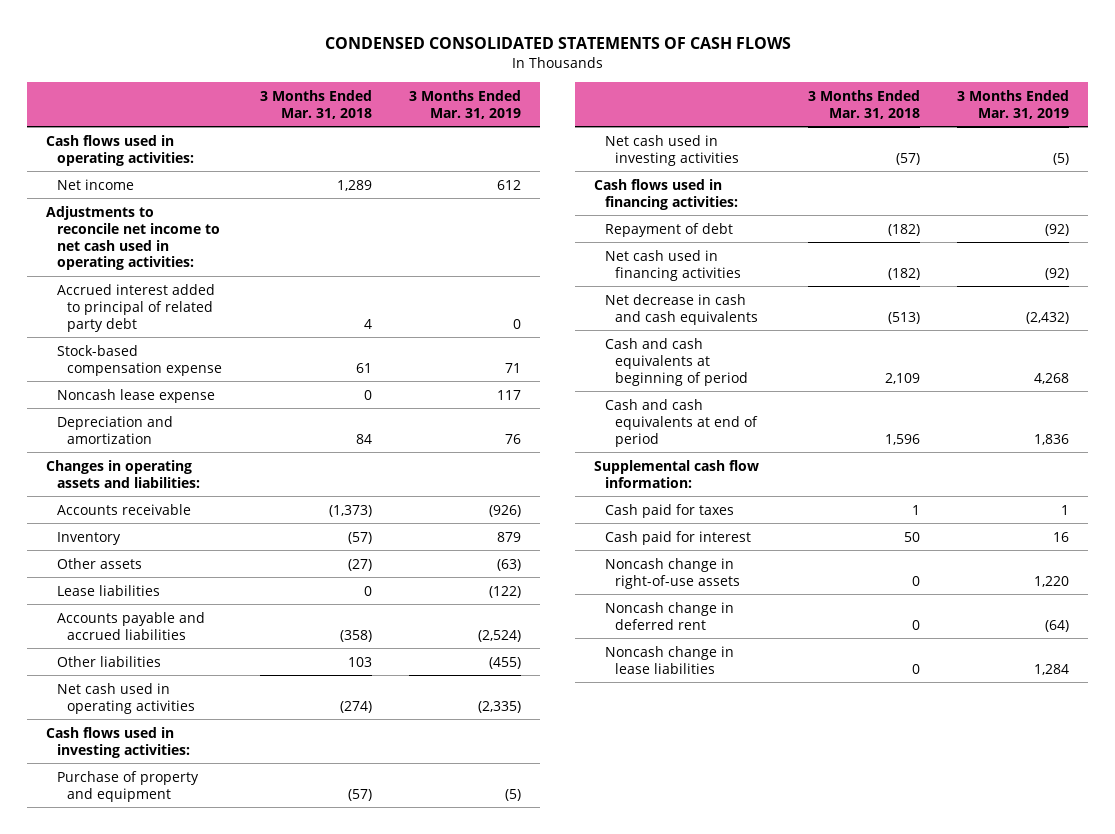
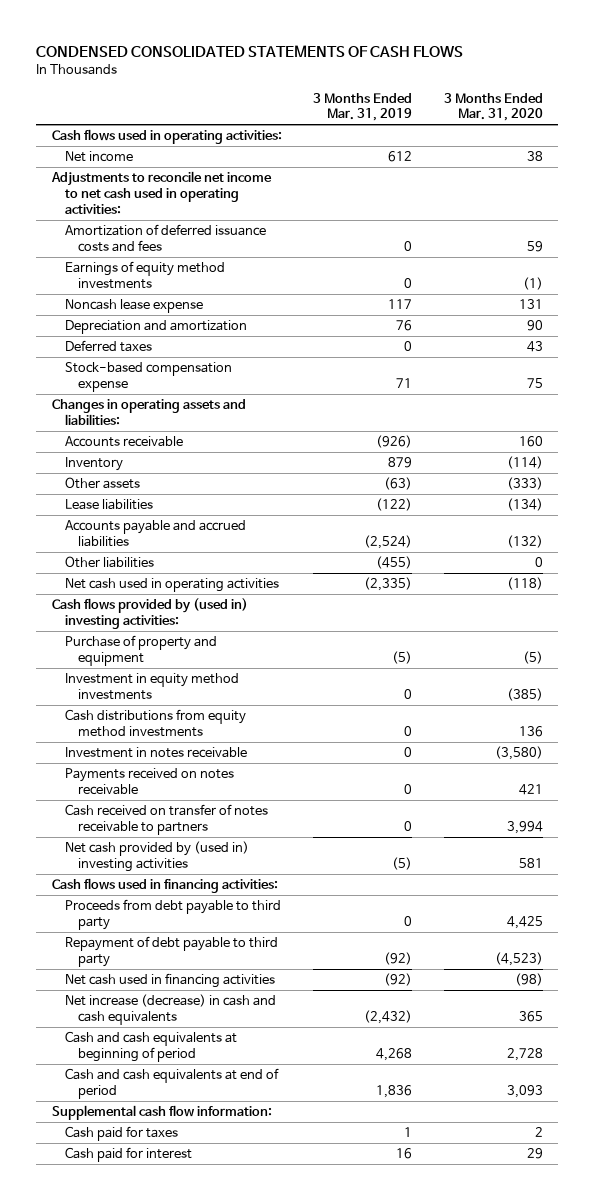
[259,89,372,119] 3 Months Ended Mar. 31, 2018 -> none
none -> [443,92,543,122] 3 Months Ended Mar. 31, 2020
[56,283,215,332] Accrued interest added to principal of related party debt -> none
none -> [65,224,267,253] Amortization of deferred issuance costs and fees
none -> [65,261,226,290] Earnings of equity method investments
none -> [65,340,153,353] Deferred taxes
[56,344,223,376] Stock-based compensation expense -> [65,362,233,393] Stock-based compensation expense
[45,726,190,758] Cash flows used in investing activities: -> [52,598,249,630] Cash flows provided by (used in) investing activities:
none -> [65,673,240,701] Investment in equity method investments
none -> [65,709,247,738] Cash distributions from equity method investments
none -> [65,747,248,759] Investment in notes receivable
none -> [65,768,235,796] Payments received on notes receivable
none -> [65,804,269,836] Cash received on transfer of notes receivable to partners
[604,134,740,166] Net cash used in investing activities -> [65,841,250,873] Net cash provided by (used in) investing activities
[604,222,733,237] Repayment of debt -> none
none -> [65,899,282,931] Proceeds from debt payable to third party
none -> [65,936,279,968] Repayment of debt payable to third party
[604,293,759,325] Net decrease in cash and cash equivalents -> [65,994,277,1026] Net increase (decrease) in cash and cash equivalents
[604,557,741,589] Noncash change in right-of-use assets -> none
[604,601,734,630] Noncash change in deferred rent -> none
[604,645,734,674] Noncash change in lease liabilities -> none

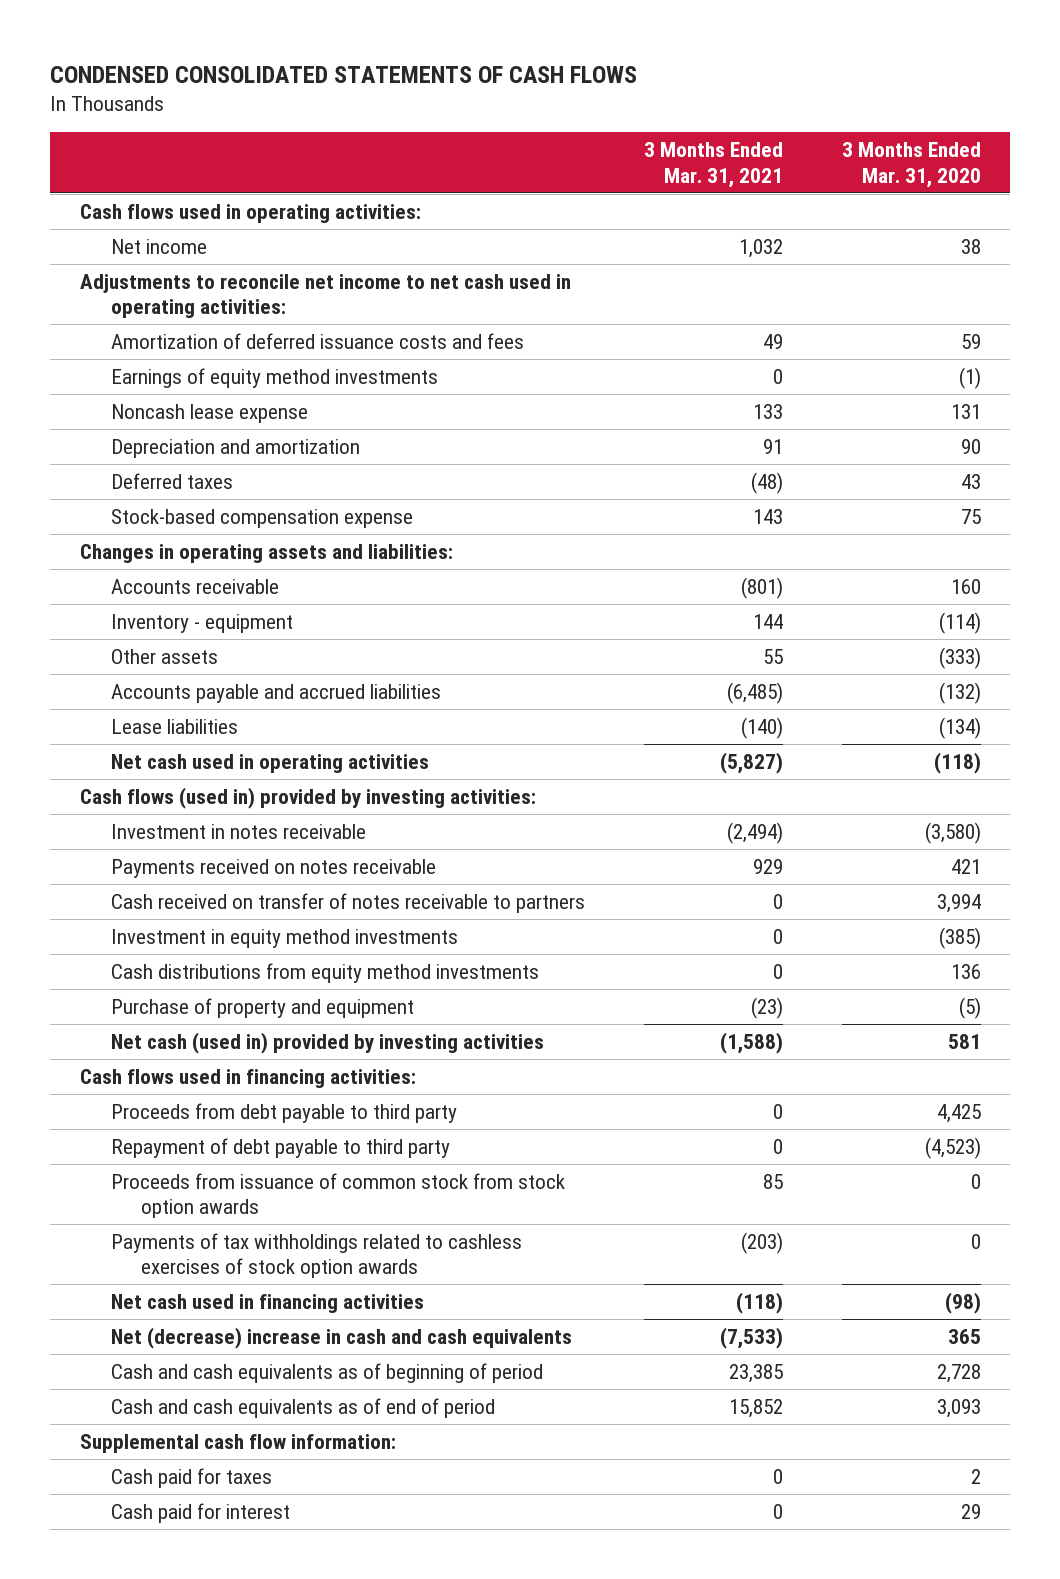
[313,92,413,122] 3 Months Ended Mar. 31, 2019 -> none
none -> [643,142,783,188] 3 Months Ended Mar. 31, 2021
[65,457,124,472] Inventory -> [110,613,293,633] Inventory - equipment
[65,556,155,569] Other liabilities -> none
[65,499,154,511] Lease liabilities -> [110,718,238,734] Lease liabilities
[52,598,249,630] Cash flows provided by (used in) investing activities: -> [79,786,536,809] Cash flows (used in) provided by investing activities:
[65,673,240,701] Investment in equity method investments -> [110,928,458,948] Investment in equity method investments
[65,709,247,738] Cash distributions from equity method investments -> [110,962,539,983] Cash distributions from equity method investments
[65,635,218,667] Purchase of property and equipment -> [110,997,414,1018] Purchase of property and equipment
[65,841,250,873] Net cash provided by (used in) investing activities -> [110,1031,544,1054] Net cash (used in) provided by investing activities
none -> [110,1172,565,1219] Proceeds from issuance of common stock from stock option awards
none -> [110,1232,522,1279] Payments of tax withholdings related to cashless exercises of stock option awards
[65,994,277,1026] Net increase (decrease) in cash and cash equivalents -> [110,1326,572,1349] Net (decrease) increase in cash and cash equivalents
[65,1031,238,1063] Cash and cash equivalents at beginning of period -> [110,1362,543,1383] Cash and cash equivalents as of beginning of period
[65,1068,280,1100] Cash and cash equivalents at end of period -> [110,1397,495,1418] Cash and cash equivalents as of end of period

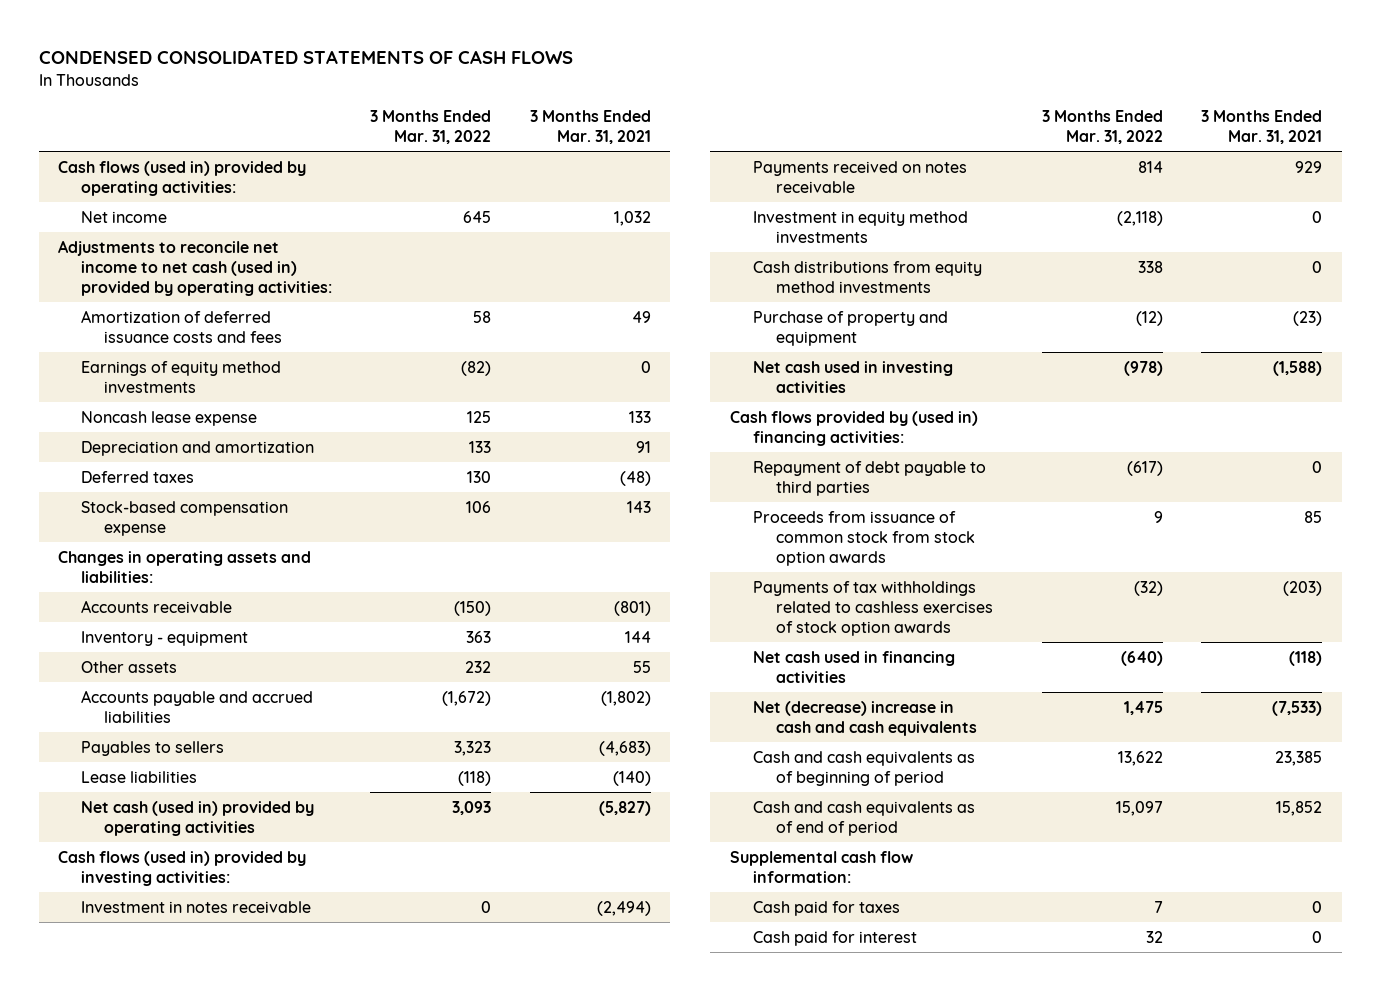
[841,142,981,188] 3 Months Ended Mar. 31, 2020 -> none
none -> [370,110,492,145] 3 Months Ended Mar. 31, 2022
[79,203,421,223] Cash flows used in operating activities: -> [57,160,306,196] Cash flows (used in) provided by operating activities:
[79,273,571,319] Adjustments to reconcile net income to net cash used in operating activities: -> [57,239,333,296] Adjustments to reconcile net income to net cash (used in) provided by operating activities:
[726,681,783,704] (6,485) -> [600,690,651,706] (1,802)
none -> [81,740,225,756] Payables to sellers
[110,753,429,773] Net cash used in operating activities -> [81,800,315,836] Net cash (used in) provided by operating activities
[110,892,585,913] Cash received on transfer of notes receivable to partners -> none
[110,1102,457,1123] Proceeds from debt payable to third party -> none
[110,1031,544,1054] Net cash (used in) provided by investing activities -> [752,360,953,393] Net cash used in investing activities
[79,1068,416,1088] Cash flows used in financing activities: -> [729,410,978,446] Cash flows provided by (used in) financing activities:
[110,1137,450,1158] Repayment of debt payable to third party -> [752,460,986,496] Repayment of debt payable to third parties

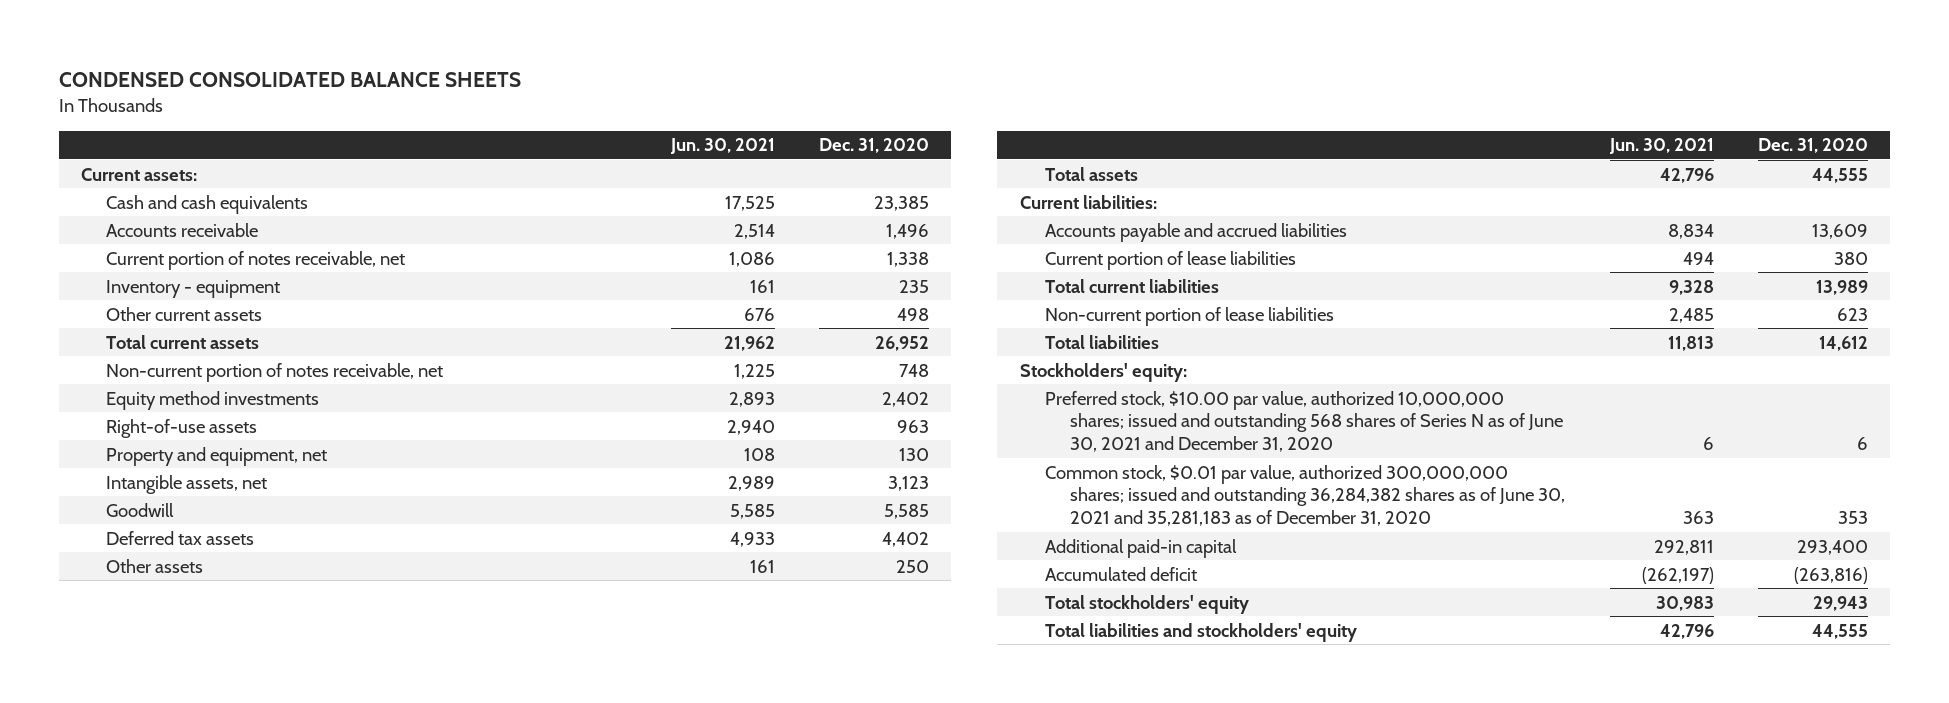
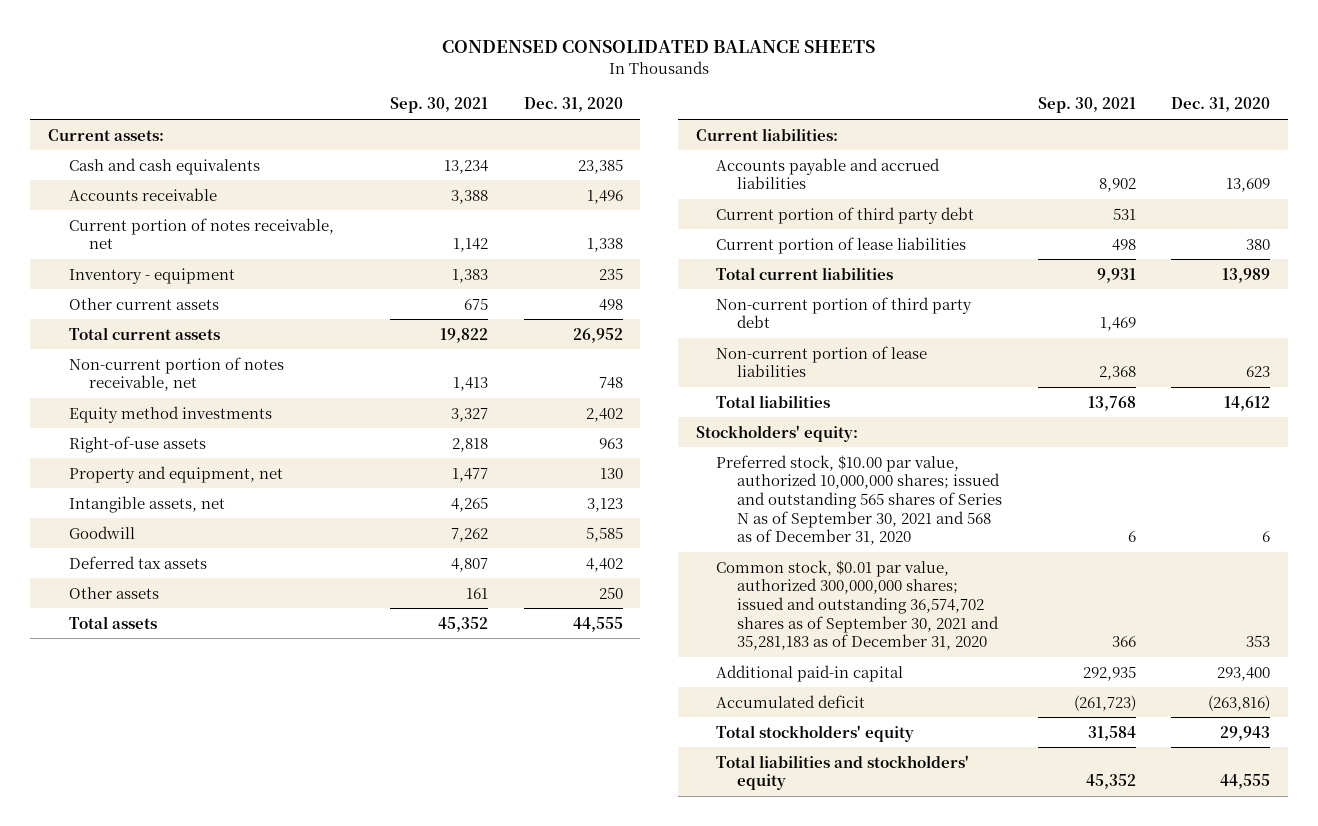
[669,138,775,155] Jun. 30, 2021 -> none
none -> [390,97,489,114] Sep. 30, 2021
none -> [716,206,975,224] Current portion of third party debt
none -> [716,296,973,329] Non-current portion of third party debt
[1044,390,1564,452] Preferred stock, $10.00 par value, authorized 10,000,000 shares; issued and outstanding 568 shares of Series N as of June 30, 2021 and December 31, 2020 -> [716,454,1003,546] Preferred stock, $10.00 par value, authorized 10,000,000 shares; issued and outstanding 565 shares of Series N as of September 30, 2021 and 568 as of December 31, 2020
[1044,464,1566,526] Common stock, $0.01 par value, authorized 300,000,000 shares; issued and outstanding 36,284,382 shares as of June 30, 2021 and 35,281,183 as of December 31, 2020 -> [716,559,1000,651] Common stock, $0.01 par value, authorized 300,000,000 shares; issued and outstanding 36,574,702 shares as of September 30, 2021 and 35,281,183 as of December 31, 2020

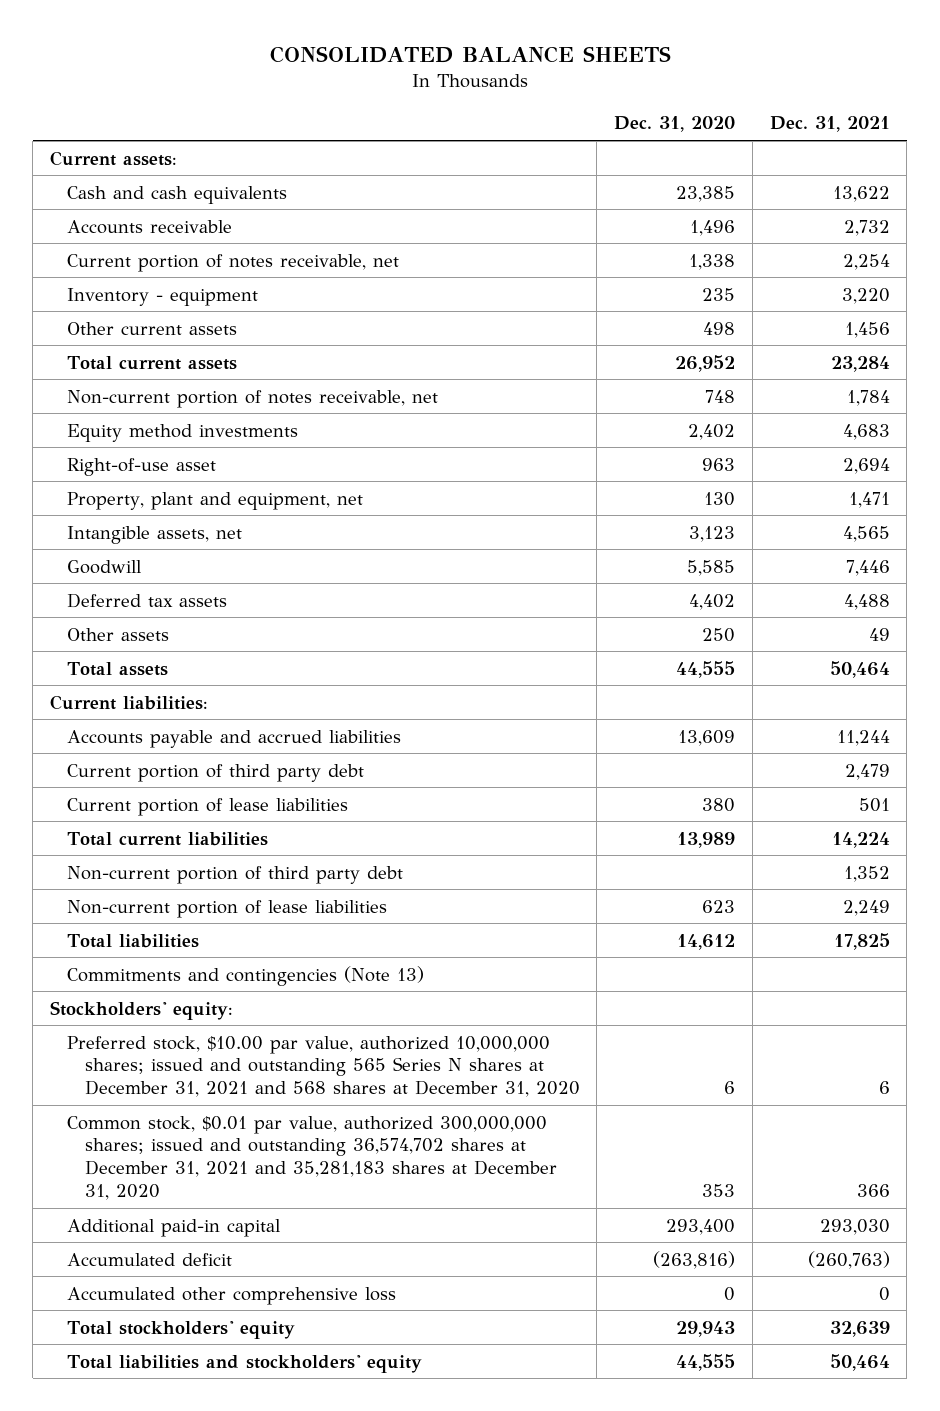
[442,40,876,54] CONDENSED CONSOLIDATED BALANCE SHEETS -> [269,45,671,63] CONSOLIDATED BALANCE SHEETS
[390,97,489,114] Sep. 30, 2021 -> none
none -> [769,116,890,133] Dec. 31, 2021
[68,435,206,453] Right-of-use assets -> [67,457,217,476] Right-of-use asset
[68,465,283,483] Property and equipment, net -> [67,491,364,510] Property, plant and equipment, net
none -> [67,965,425,986] Commitments and contingencies (Note 13)
[716,454,1003,546] Preferred stock, $10.00 par value, authorized 10,000,000 shares; issued and outstanding 565 shares of Series N as of September 30, 2021 and 568 as of December 31, 2020 -> [67,1035,580,1098] Preferred stock, $10.00 par value, authorized 10,000,000 shares; issued and outstanding 565 Series N shares at December 31, 2021 and 568 shares at December 31, 2020
[716,559,1000,651] Common stock, $0.01 par value, authorized 300,000,000 shares; issued and outstanding 36,574,702 shares as of September 30, 2021 and 35,281,183 as of December 31, 2020 -> [67,1115,557,1200] Common stock, $0.01 par value, authorized 300,000,000 shares; issued and outstanding 36,574,702 shares at December 31, 2021 and 35,281,183 shares at December 31, 2020
none -> [67,1286,397,1305] Accumulated other comprehensive loss

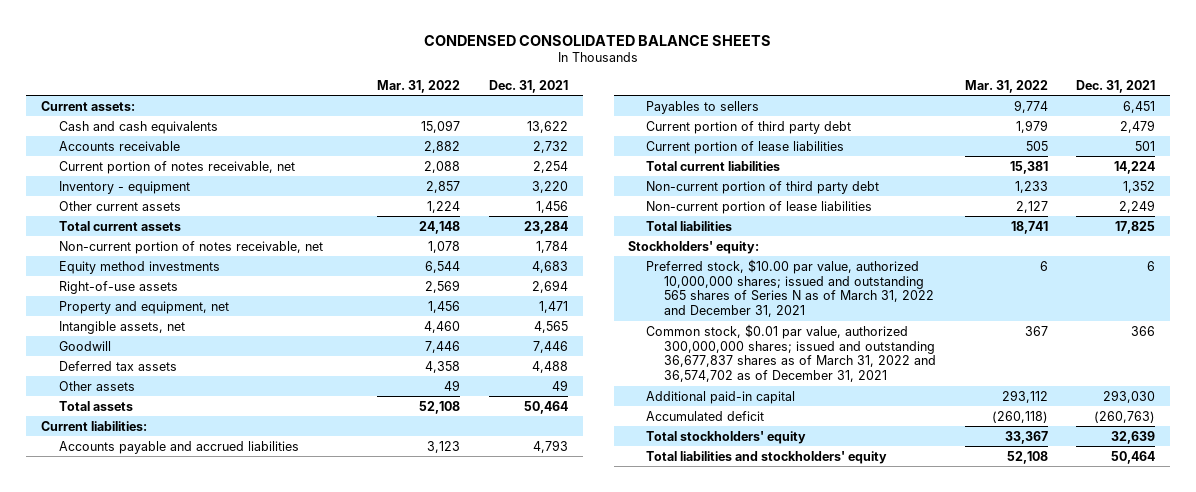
[269,45,671,63] CONSOLIDATED BALANCE SHEETS -> [424,34,772,46] CONDENSED CONSOLIDATED BALANCE SHEETS
[614,116,736,133] Dec. 31, 2020 -> none
none -> [377,79,461,93] Mar. 31, 2022
[67,457,217,476] Right-of-use asset -> [58,280,178,294] Right-of-use assets
[67,491,364,510] Property, plant and equipment, net -> [58,300,229,314] Property and equipment, net
[836,729,890,746] 11,244 -> [533,439,569,453] 4,793
none -> [645,100,759,114] Payables to sellers
[67,965,425,986] Commitments and contingencies (Note 13) -> none
[67,1035,580,1098] Preferred stock, $10.00 par value, authorized 10,000,000 shares; issued and outstanding 565 Series N shares at December 31, 2021 and 568 shares at December 31, 2020 -> [645,258,934,318] Preferred stock, $10.00 par value, authorized 10,000,000 shares; issued and outstanding 565 shares of Series N as of March 31, 2022 and December 31, 2021
[67,1115,557,1200] Common stock, $0.01 par value, authorized 300,000,000 shares; issued and outstanding 36,574,702 shares at December 31, 2021 and 35,281,183 shares at December 31, 2020 -> [645,323,936,383] Common stock, $0.01 par value, authorized 300,000,000 shares; issued and outstanding 36,677,837 shares as of March 31, 2022 and 36,574,702 as of December 31, 2021
[67,1286,397,1305] Accumulated other comprehensive loss -> none

